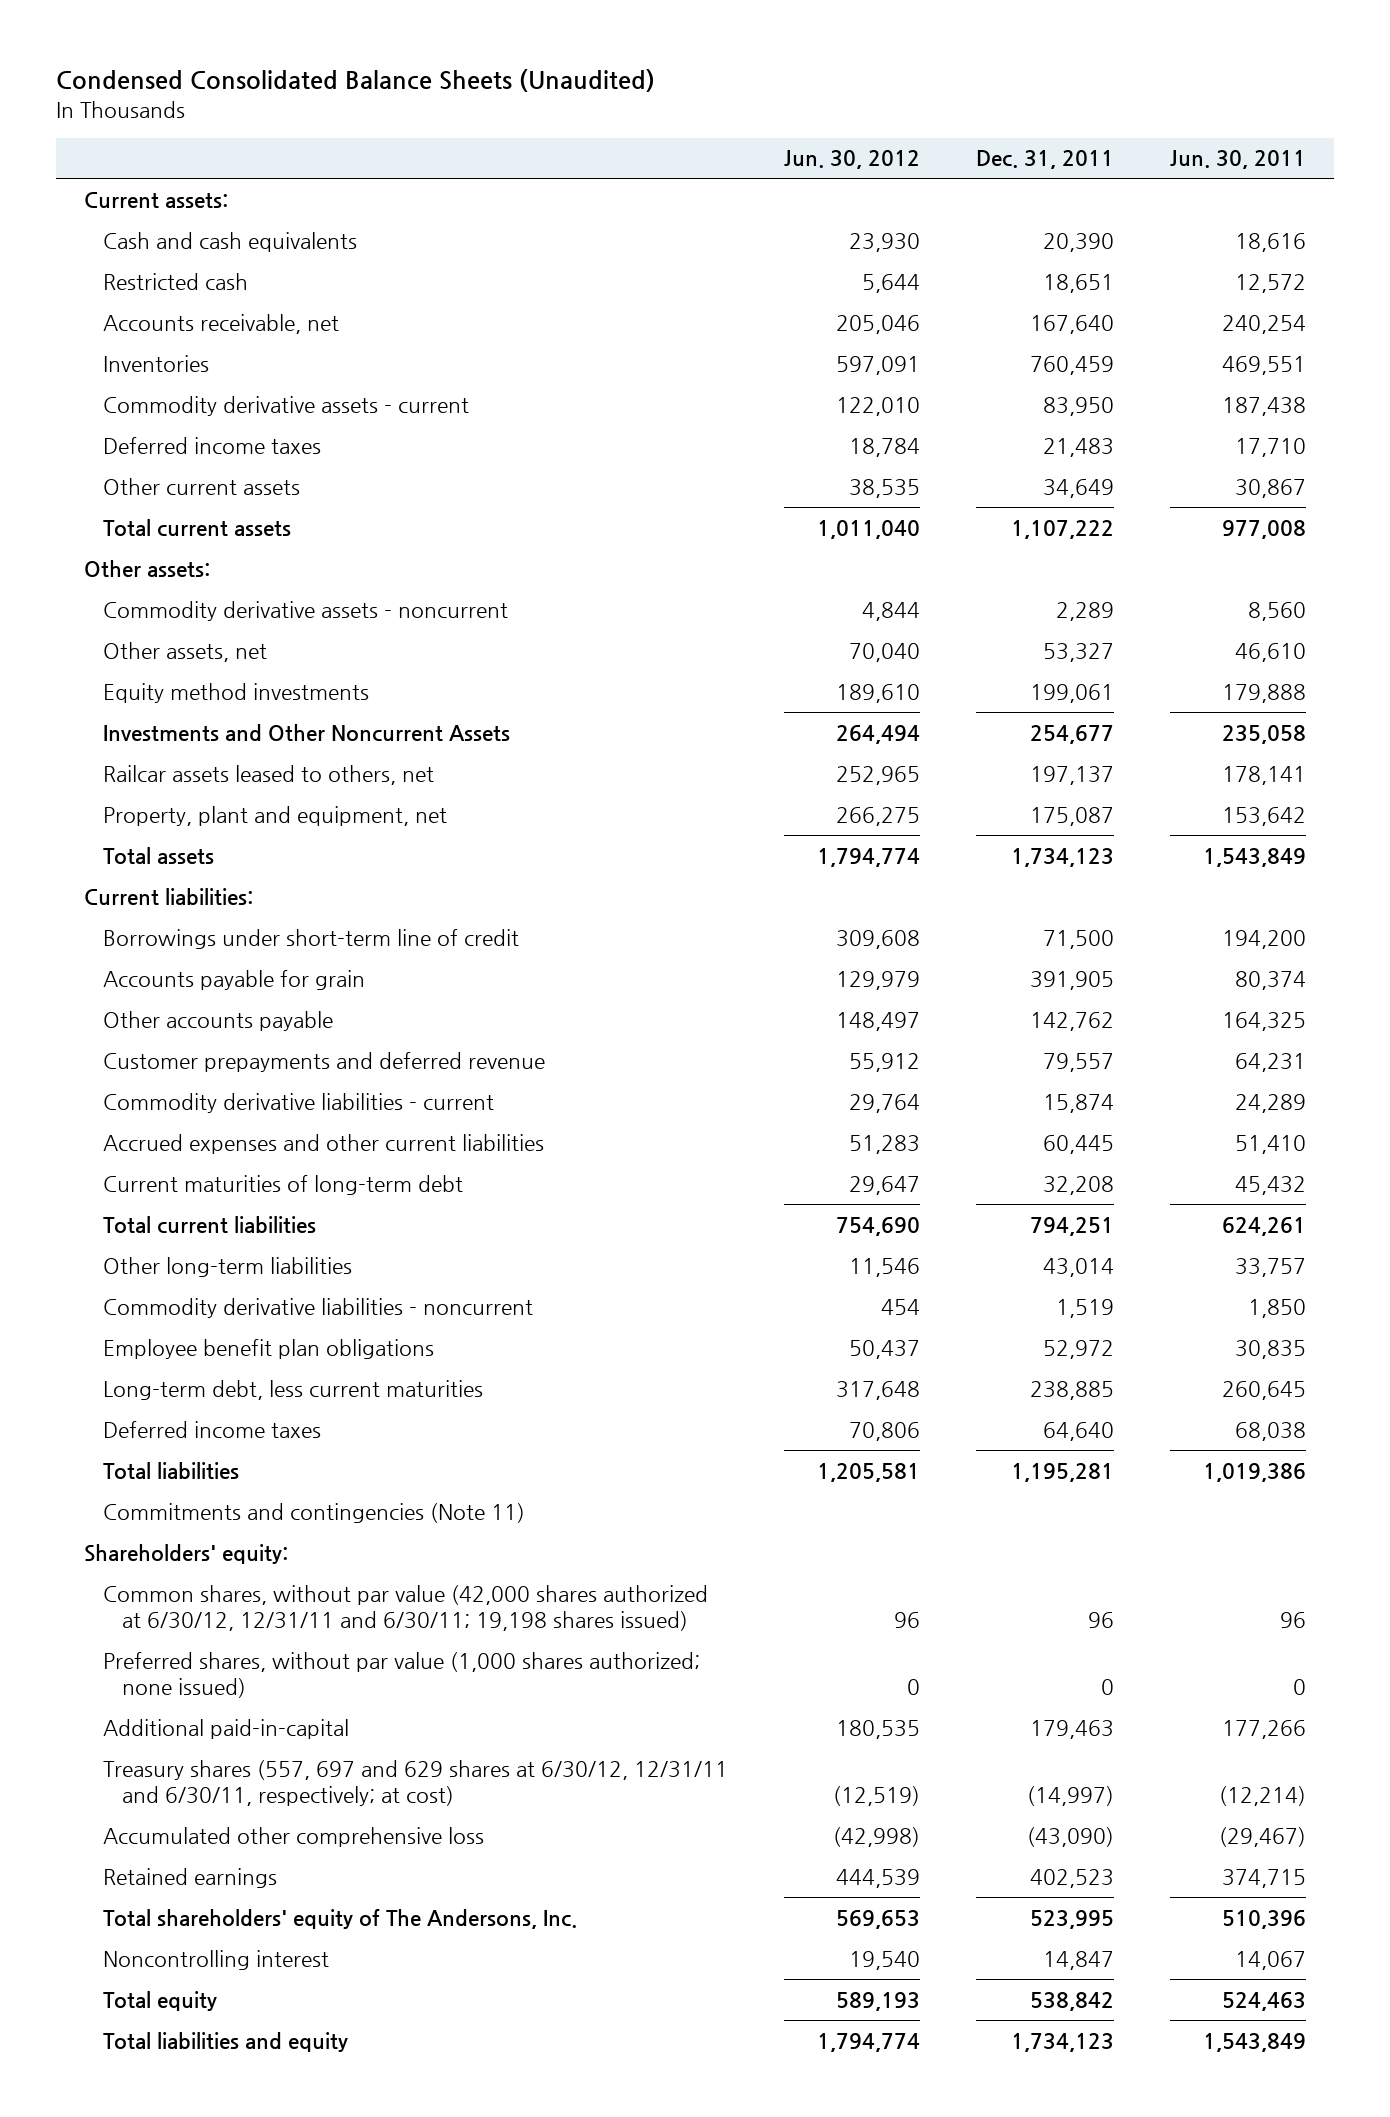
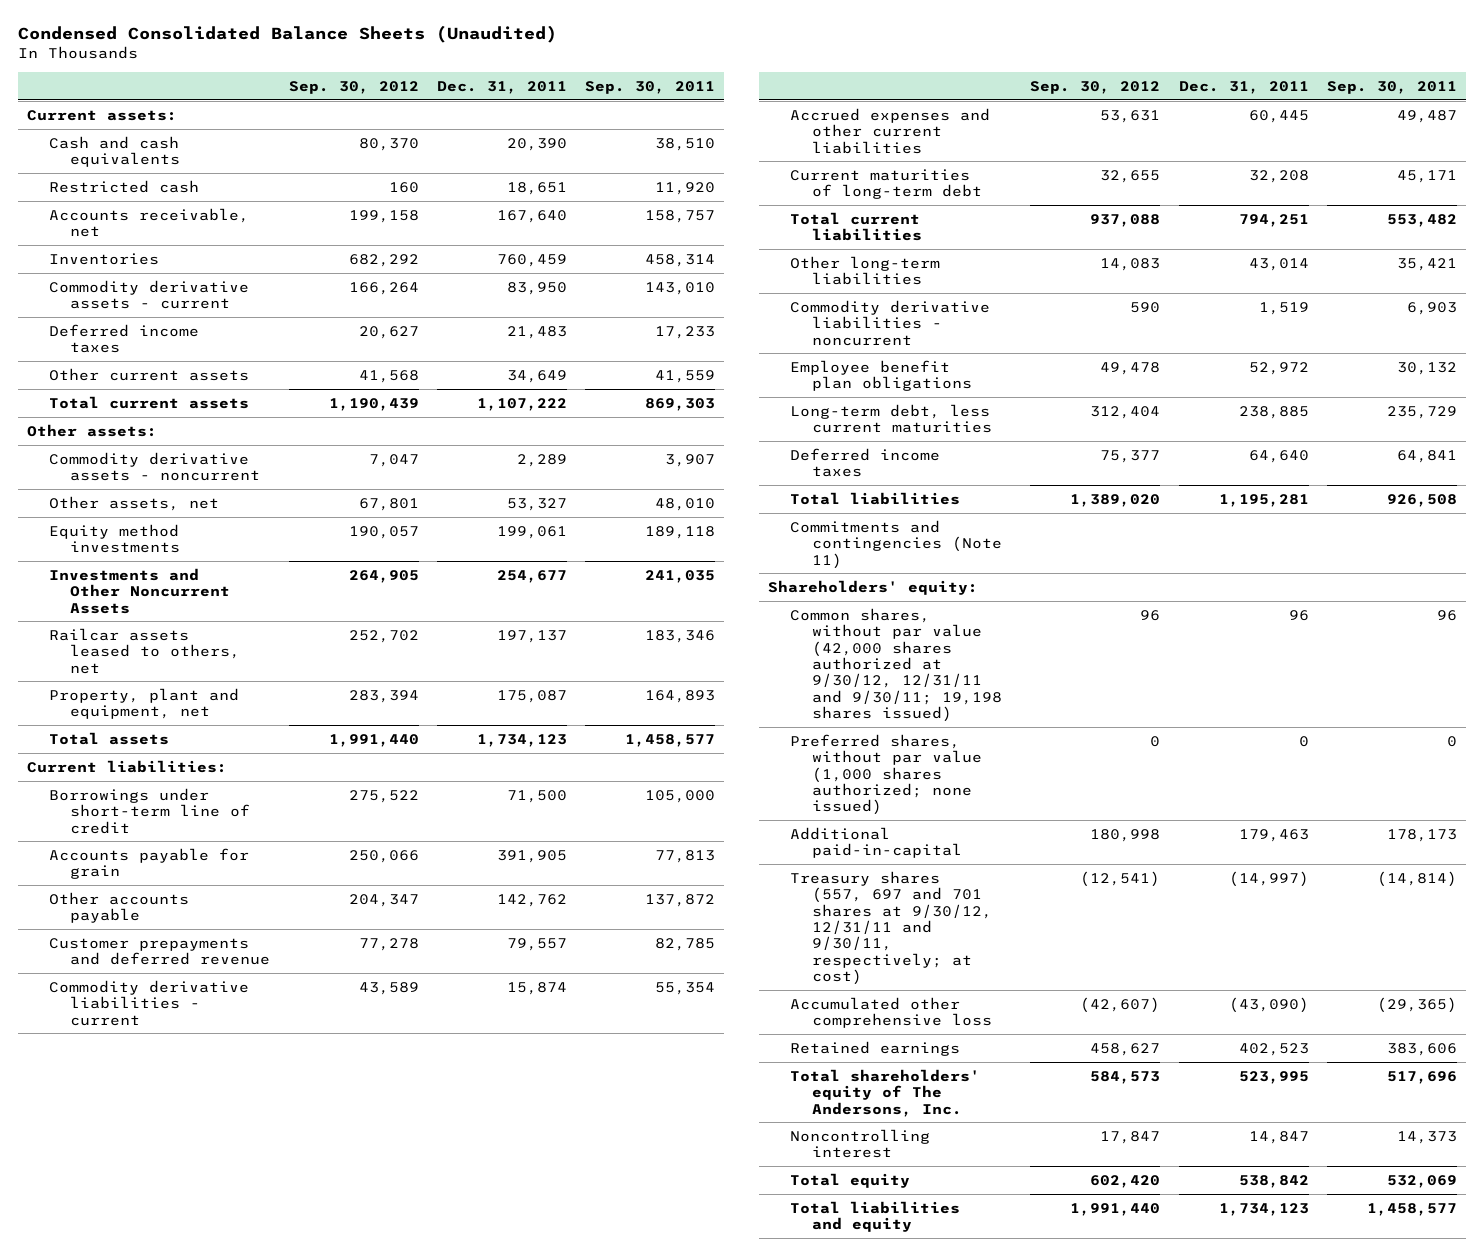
[783,150,920,170] Jun. 30, 2012 -> none
[1169,150,1306,170] Jun. 30, 2011 -> none
none -> [288,80,419,94] Sep. 30, 2012
none -> [585,80,716,94] Sep. 30, 2011
[102,1584,708,1632] Common shares, without par value (42,000 shares authorized at 6/30/12, 12/31/11 and 6/30/11; 19,198 shares issued) -> [790,607,1003,723] Common shares, without par value (42,000 shares authorized at 9/30/12, 12/31/11 and 9/30/11; 19,198 shares issued)
[102,1759,728,1807] Treasury shares (557, 697 and 629 shares at 6/30/12, 12/31/11 and 6/30/11, respectively; at cost) -> [790,870,993,986] Treasury shares (557, 697 and 701 shares at 9/30/12, 12/31/11 and 9/30/11, respectively; at cost)

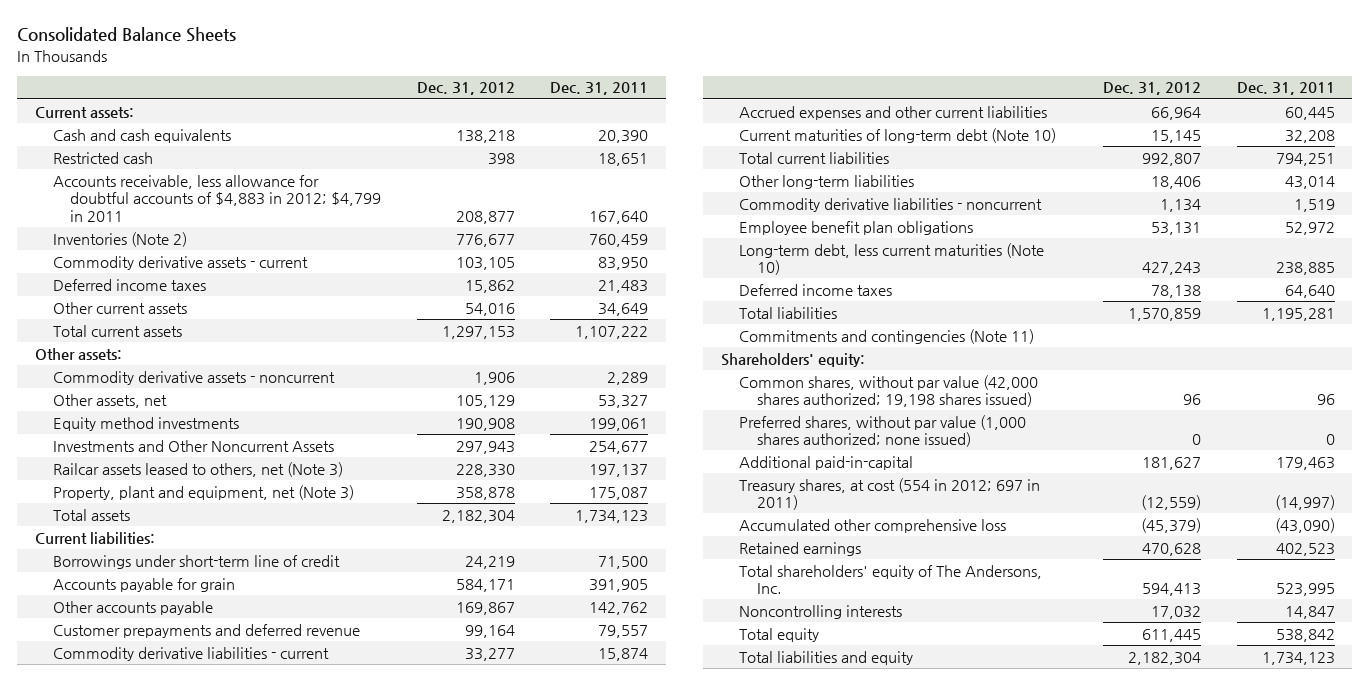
[17,25,557,44] Condensed Consolidated Balance Sheets (Unaudited) -> [17,27,237,43] Consolidated Balance Sheets
[288,80,419,94] Sep. 30, 2012 -> none
[585,80,716,94] Sep. 30, 2011 -> none
none -> [416,82,515,96] Dec. 31, 2012
[48,207,249,238] Accounts receivable, net -> [52,174,382,222] Accounts receivable, less allowance for doubtful accounts of $4,883 in 2012; $4,799 in 2011
[48,252,159,265] Inventories -> [52,231,187,247] Inventories (Note 2)
[48,627,241,674] Railcar assets leased to others, net -> [52,461,343,477] Railcar assets leased to others, net (Note 3)
[48,687,239,720] Property, plant and equipment, net -> [52,484,354,500] Property, plant and equipment, net (Note 3)
[790,168,983,200] Current maturities of long-term debt -> [738,127,1056,143] Current maturities of long-term debt (Note 10)
[790,403,993,434] Long-term debt, less current maturities -> [738,242,1044,276] Long-term debt, less current maturities (Note 10)
[790,607,1003,723] Common shares, without par value (42,000 shares authorized at 9/30/12, 12/31/11 and 9/30/11; 19,198 shares issued) -> [738,374,1038,408] Common shares, without par value (42,000 shares authorized; 19,198 shares issued)
[790,870,993,986] Treasury shares (557, 697 and 701 shares at 9/30/12, 12/31/11 and 9/30/11, respectively; at cost) -> [738,477,1040,511] Treasury shares, at cost (554 in 2012; 697 in 2011)
[790,1128,931,1159] Noncontrolling interest -> [738,604,902,619] Noncontrolling interests

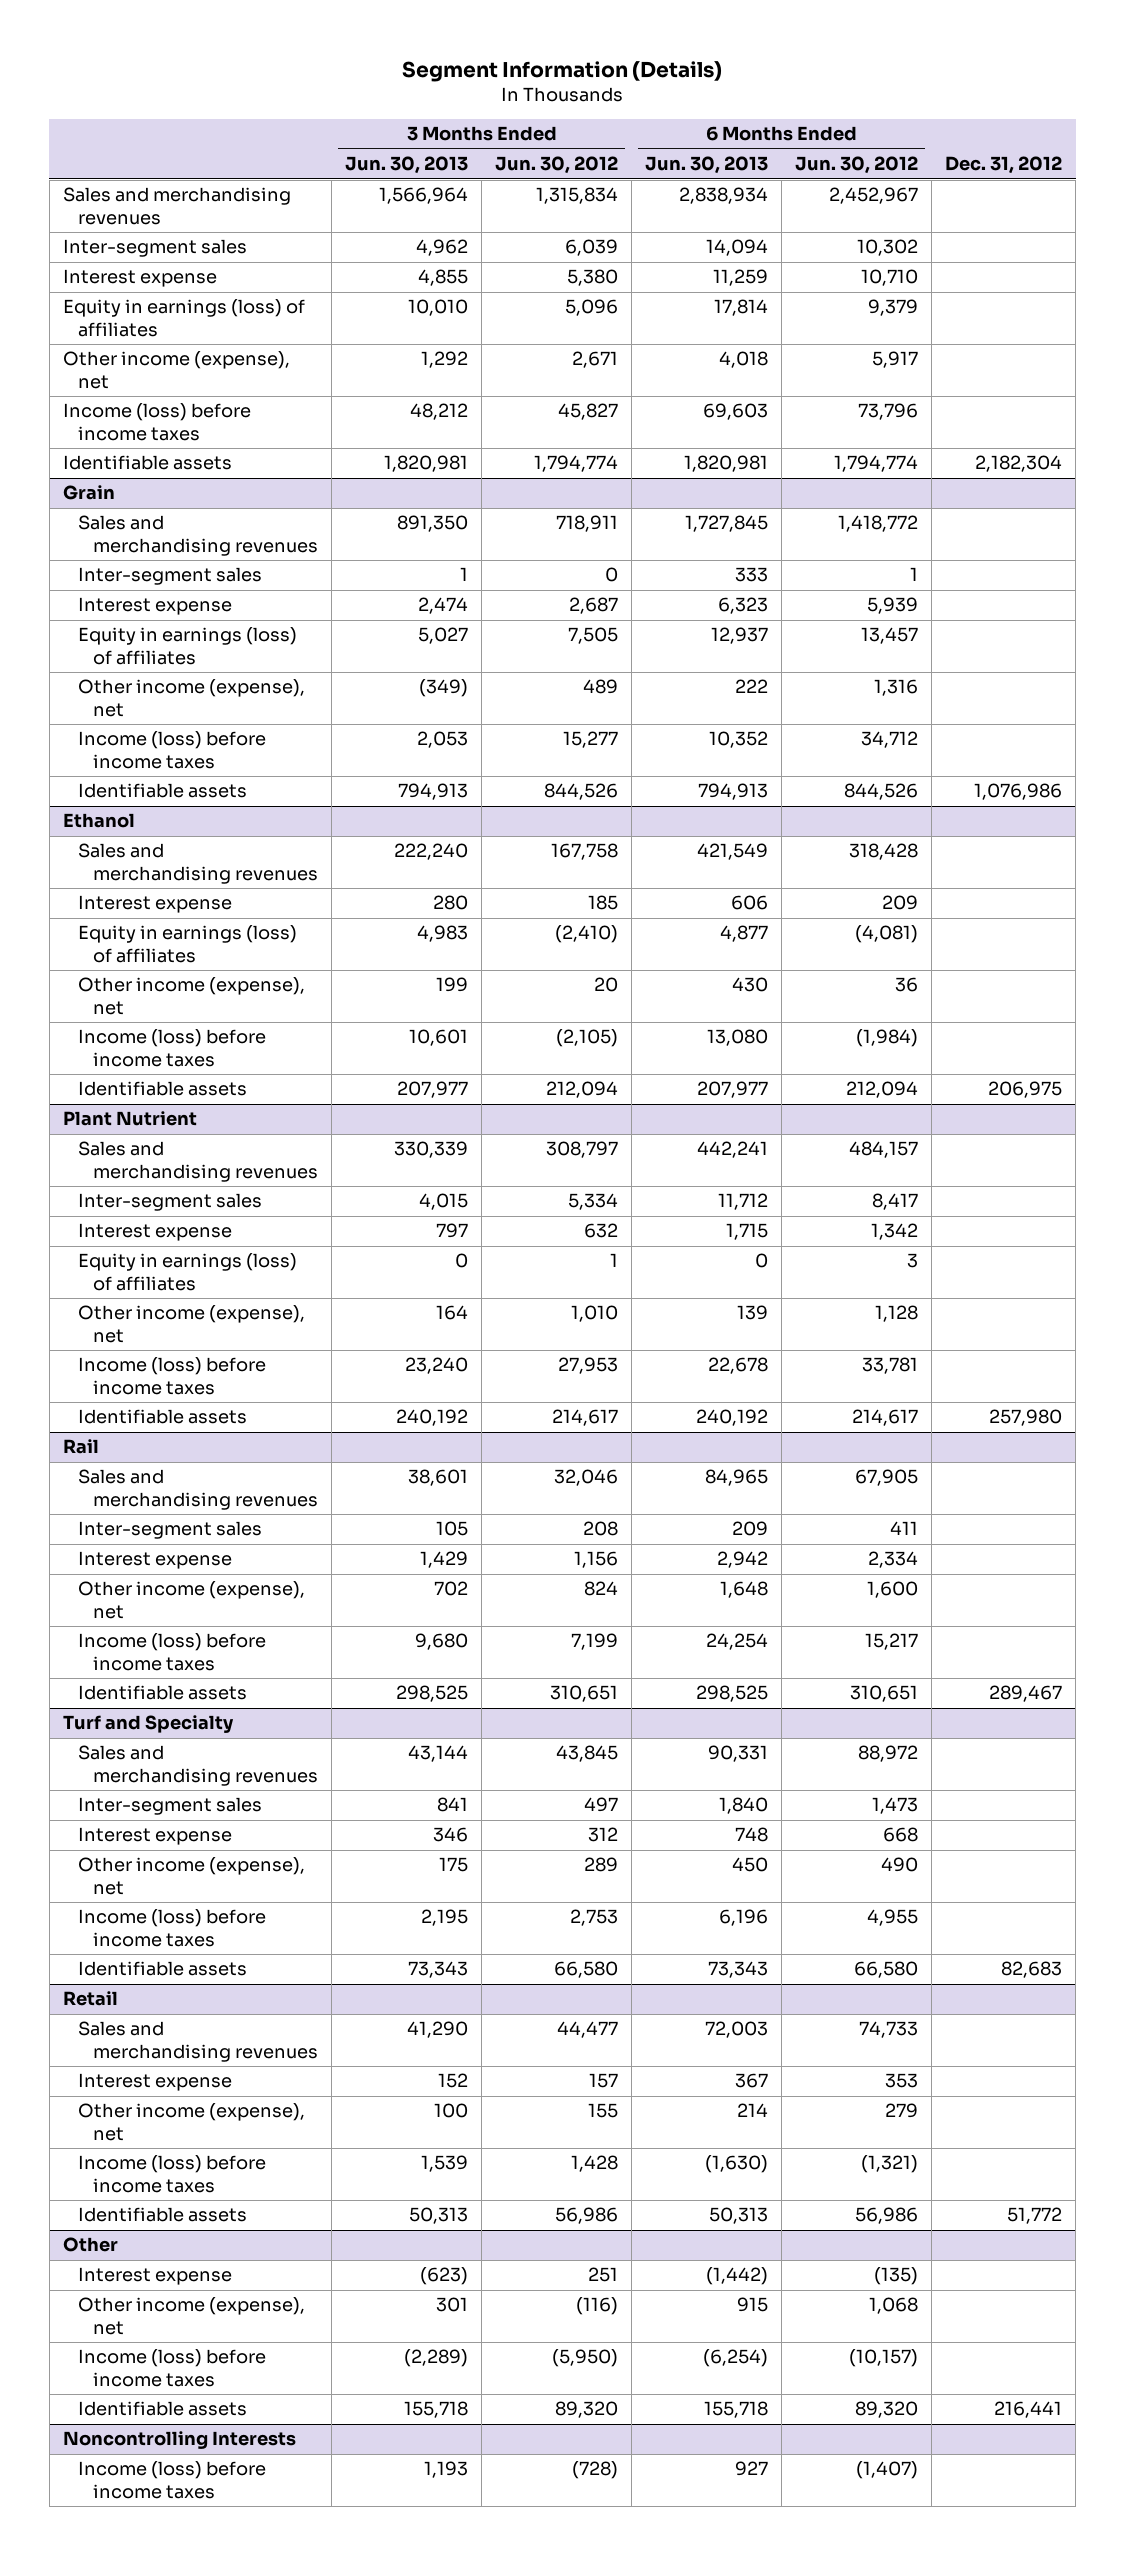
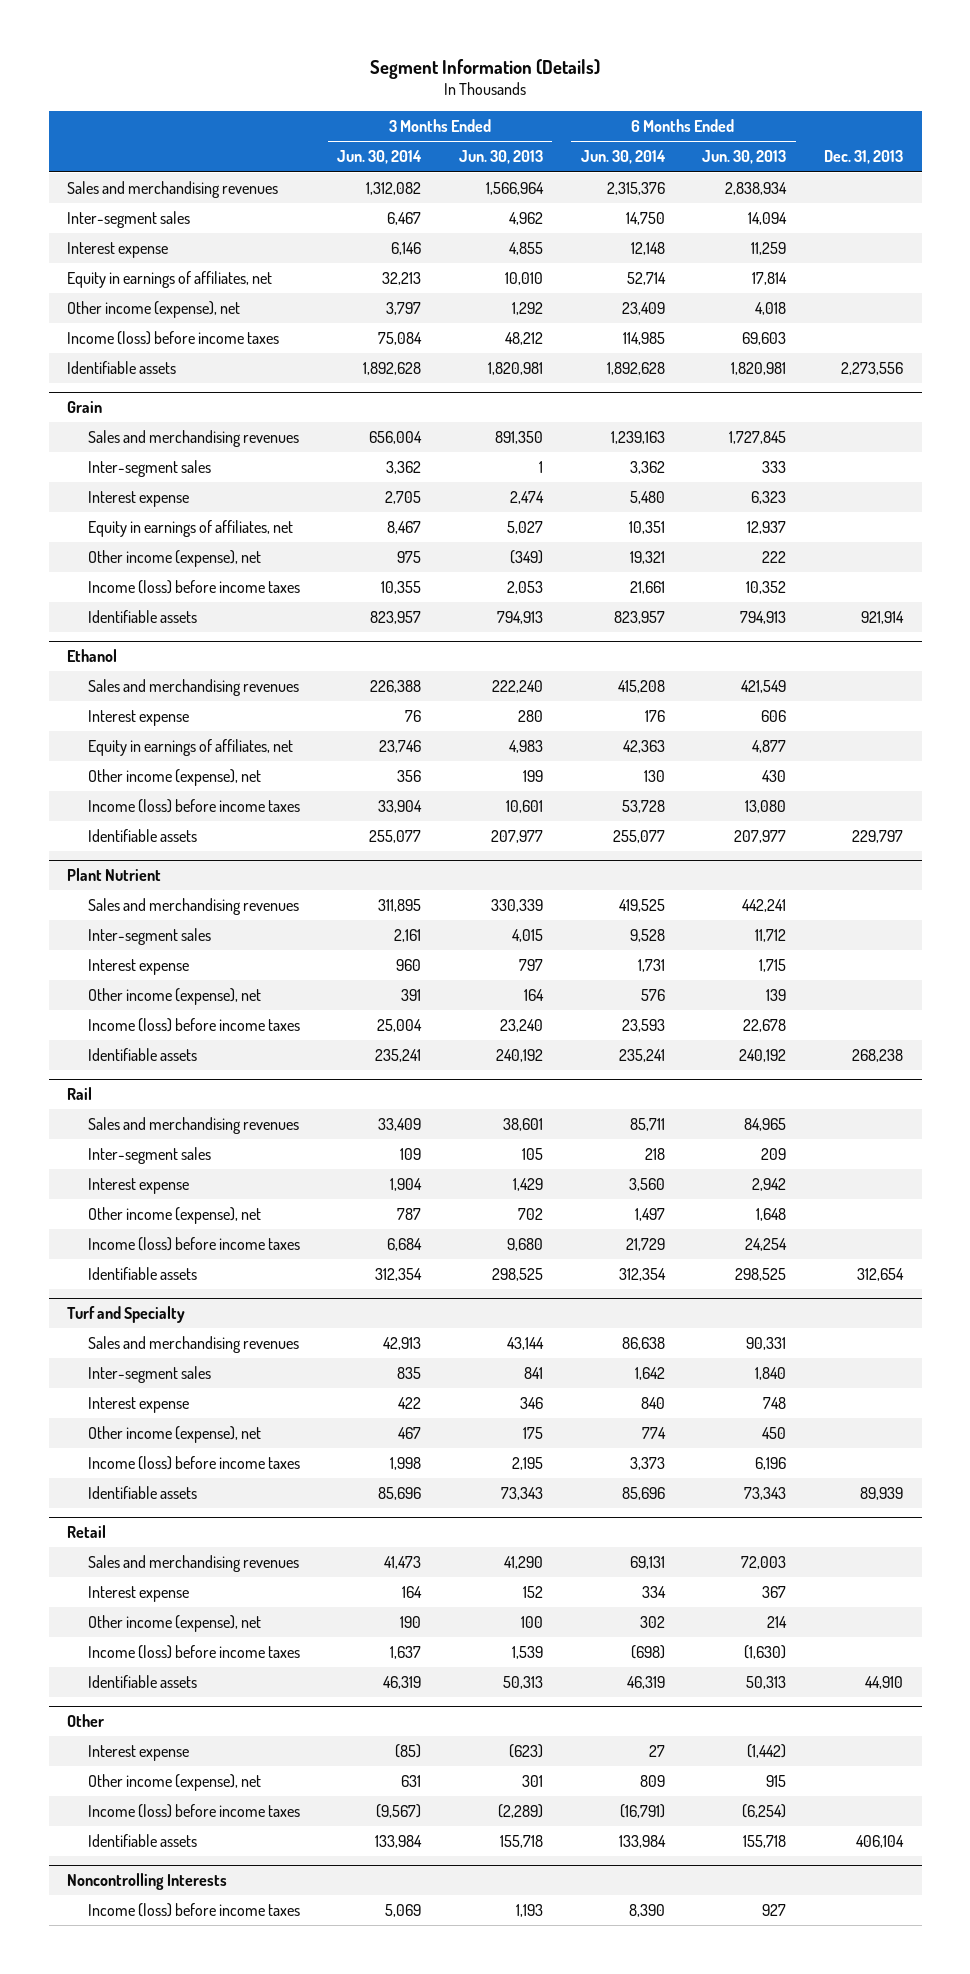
[495,155,619,174] Jun. 30, 2012 -> none
[795,155,919,174] Jun. 30, 2012 -> none
[945,155,1063,174] Dec. 31, 2012 -> none
none -> [337,150,423,165] Jun. 30, 2014
none -> [580,150,666,165] Jun. 30, 2014
none -> [823,150,903,165] Dec. 31, 2013
[62,299,305,337] Equity in earnings (loss) of affiliates -> [67,270,273,288] Equity in earnings of affiliates, net
[77,627,297,665] Equity in earnings (loss) of affiliates -> [87,519,293,537] Equity in earnings of affiliates, net
[77,925,297,963] Equity in earnings (loss) of affiliates -> [87,738,293,756] Equity in earnings of affiliates, net
[77,1253,297,1291] Equity in earnings (loss) of affiliates -> none

